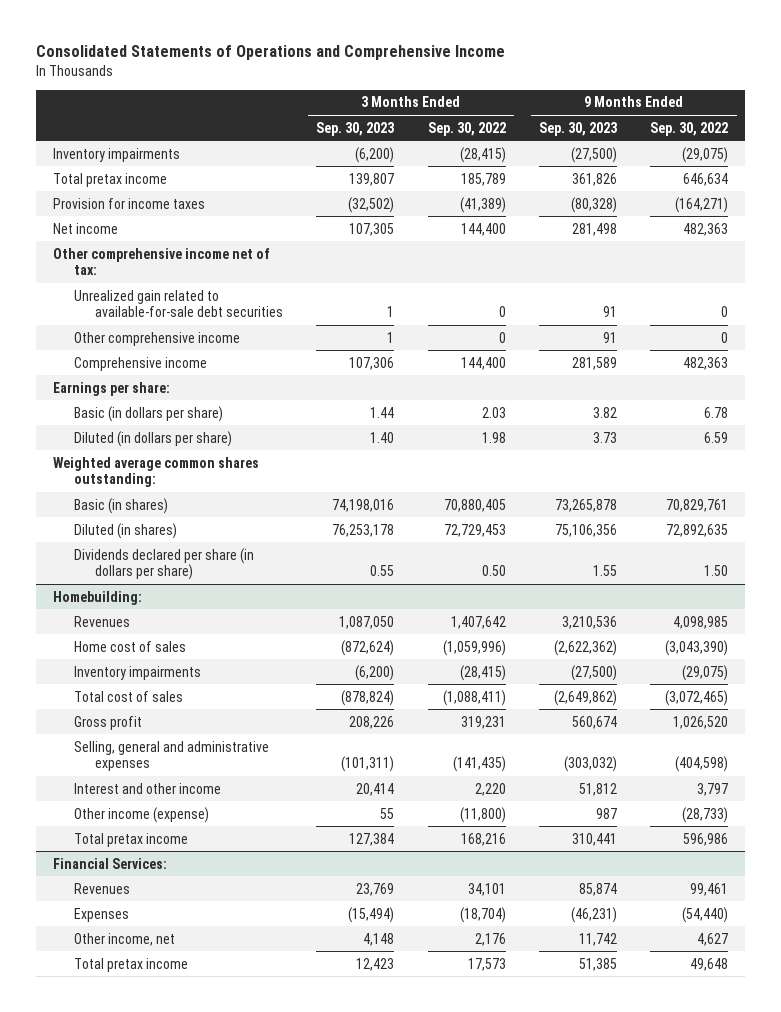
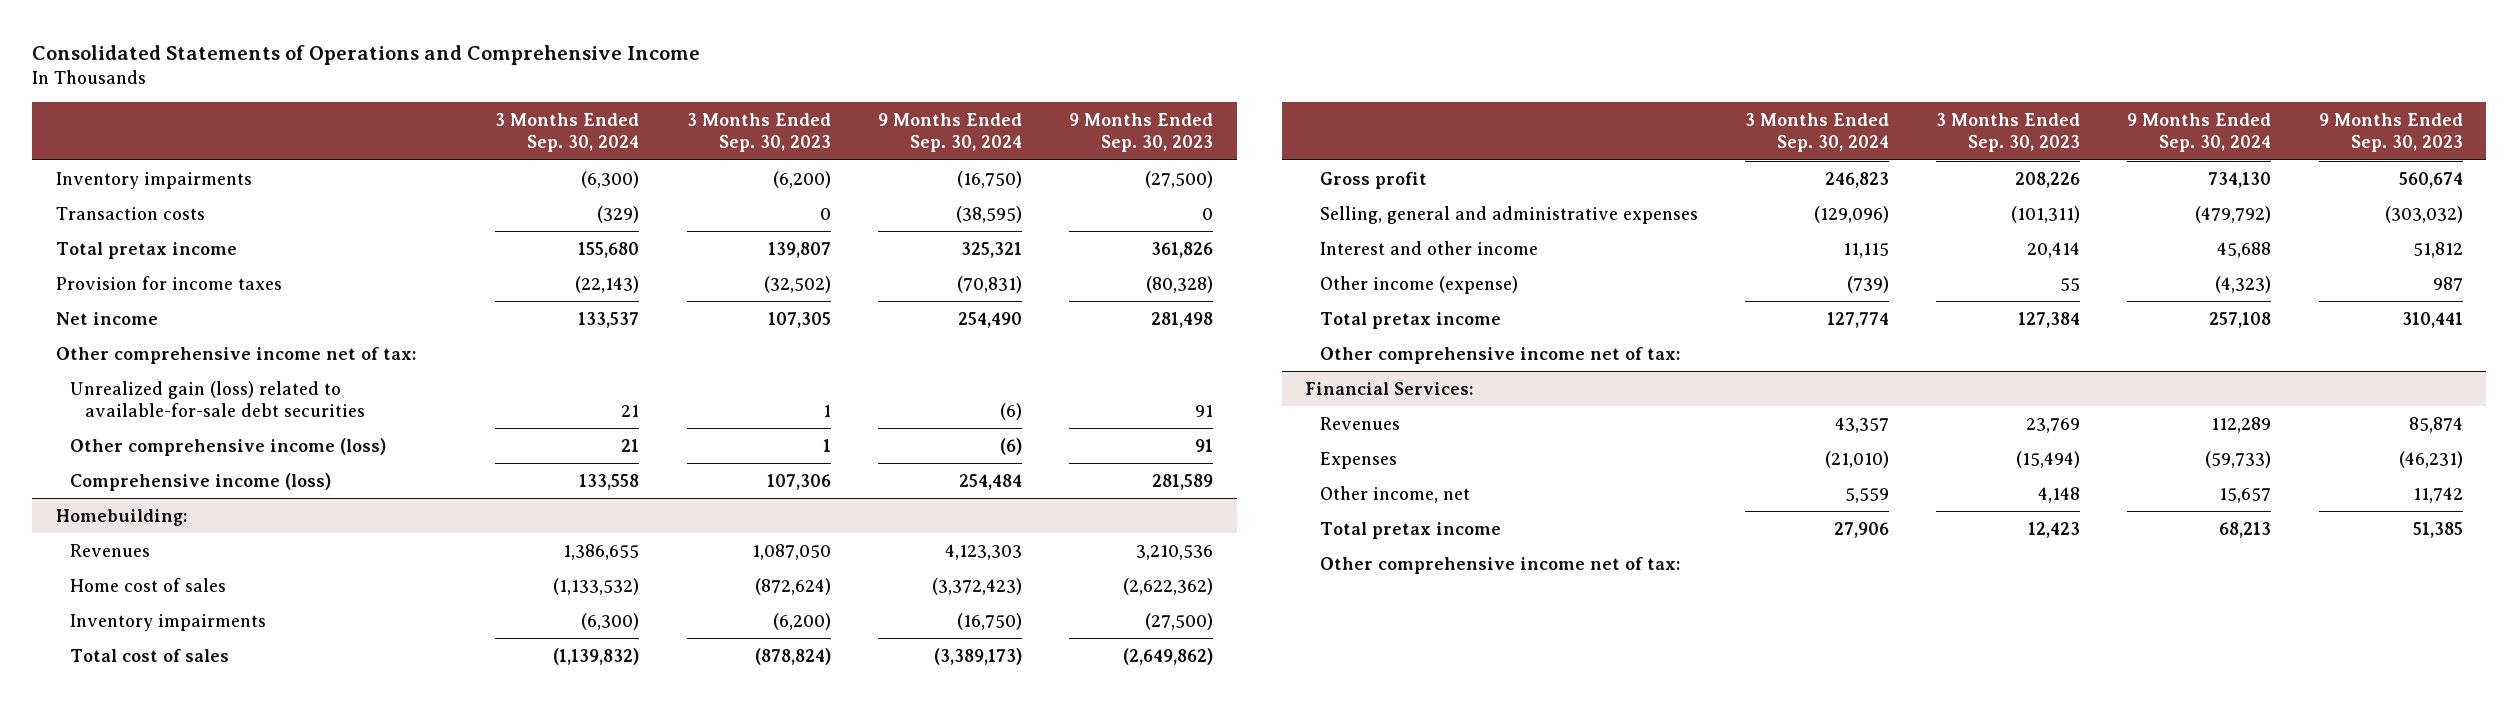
[427,121,506,136] Sep. 30, 2022 -> none
[650,121,729,136] Sep. 30, 2022 -> none
none -> [495,113,640,153] 3 Months Ended Sep. 30, 2024
none -> [877,113,1022,153] 9 Months Ended Sep. 30, 2024
none -> [55,206,205,220] Transaction costs
[52,381,170,396] Earnings per share: -> none
[73,405,223,422] Basic (in dollars per share) -> none
[73,430,232,447] Diluted (in dollars per share) -> none
[52,456,259,488] Weighted average common shares outstanding: -> none
[73,497,168,514] Basic (in shares) -> none
[73,522,177,539] Diluted (in shares) -> none
[73,547,254,581] Dividends declared per share (in dollars per share) -> none
[73,289,283,318] Unrealized gain related to available-for-sale debt securities -> [70,380,365,417] Unrealized gain (loss) related to available-for-sale debt securities
[73,331,240,346] Other comprehensive income -> [70,437,387,456] Other comprehensive income (loss)
[73,356,207,371] Comprehensive income -> [70,472,332,491] Comprehensive income (loss)
none -> [1319,346,1680,364] Other comprehensive income net of tax:
none -> [1319,556,1680,574] Other comprehensive income net of tax:

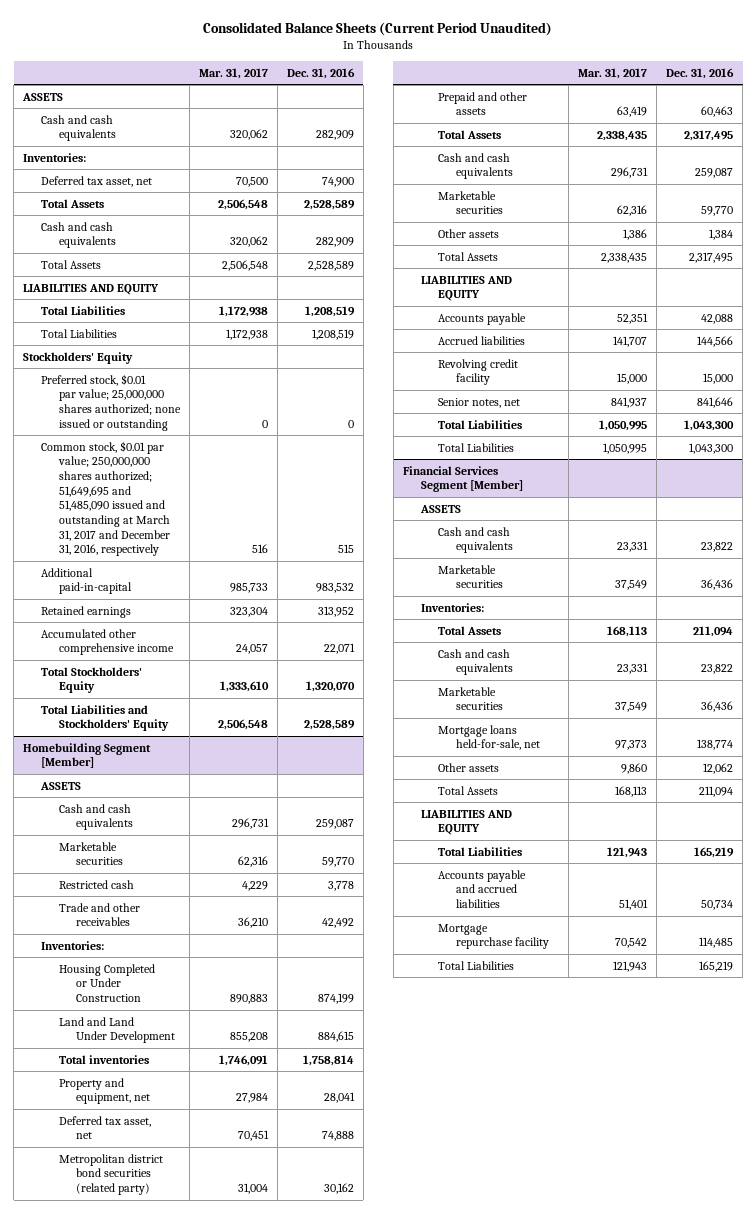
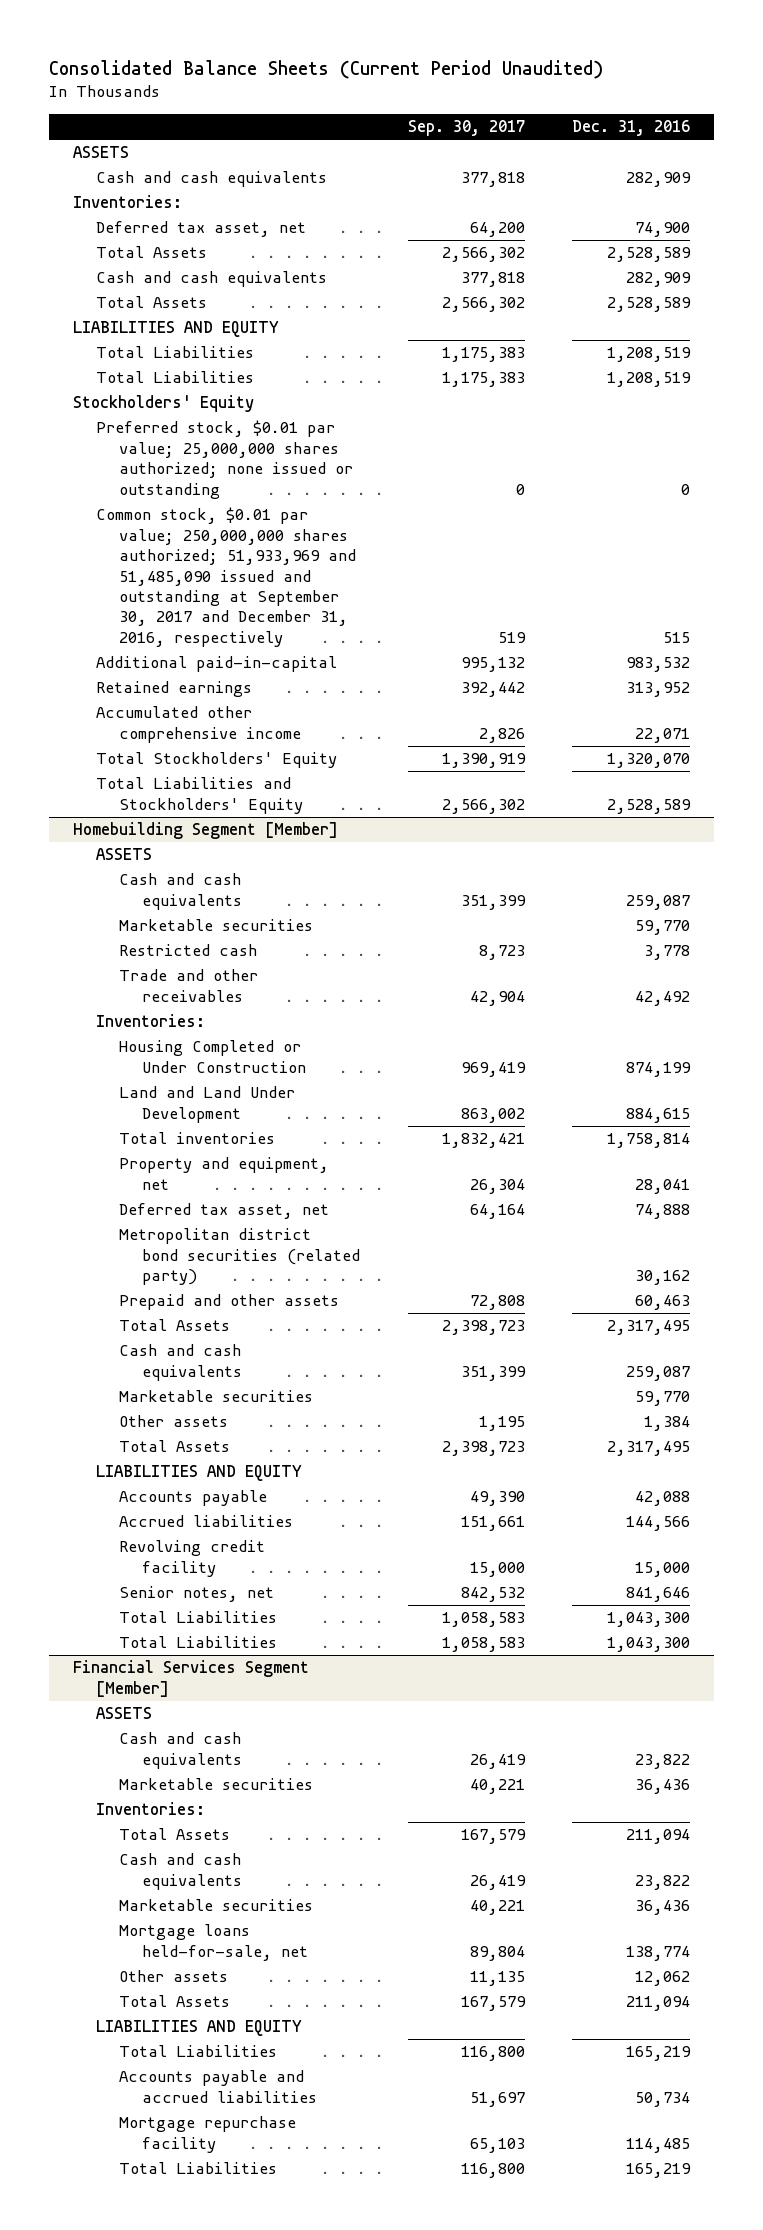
[198,67,268,79] Mar. 31, 2017 -> none
none -> [407,120,525,137] Sep. 30, 2017
[40,440,170,557] Common stock, $0.01 par value; 250,000,000 shares authorized; 51,649,695 and 51,485,090 issued and outstanding at March 31, 2017 and December 31, 2016, respectively -> [96,507,357,647] Common stock, $0.01 par value; 250,000,000 shares authorized; 51,933,969 and 51,485,090 issued and outstanding at September 30, 2017 and December 31, 2016, respectively

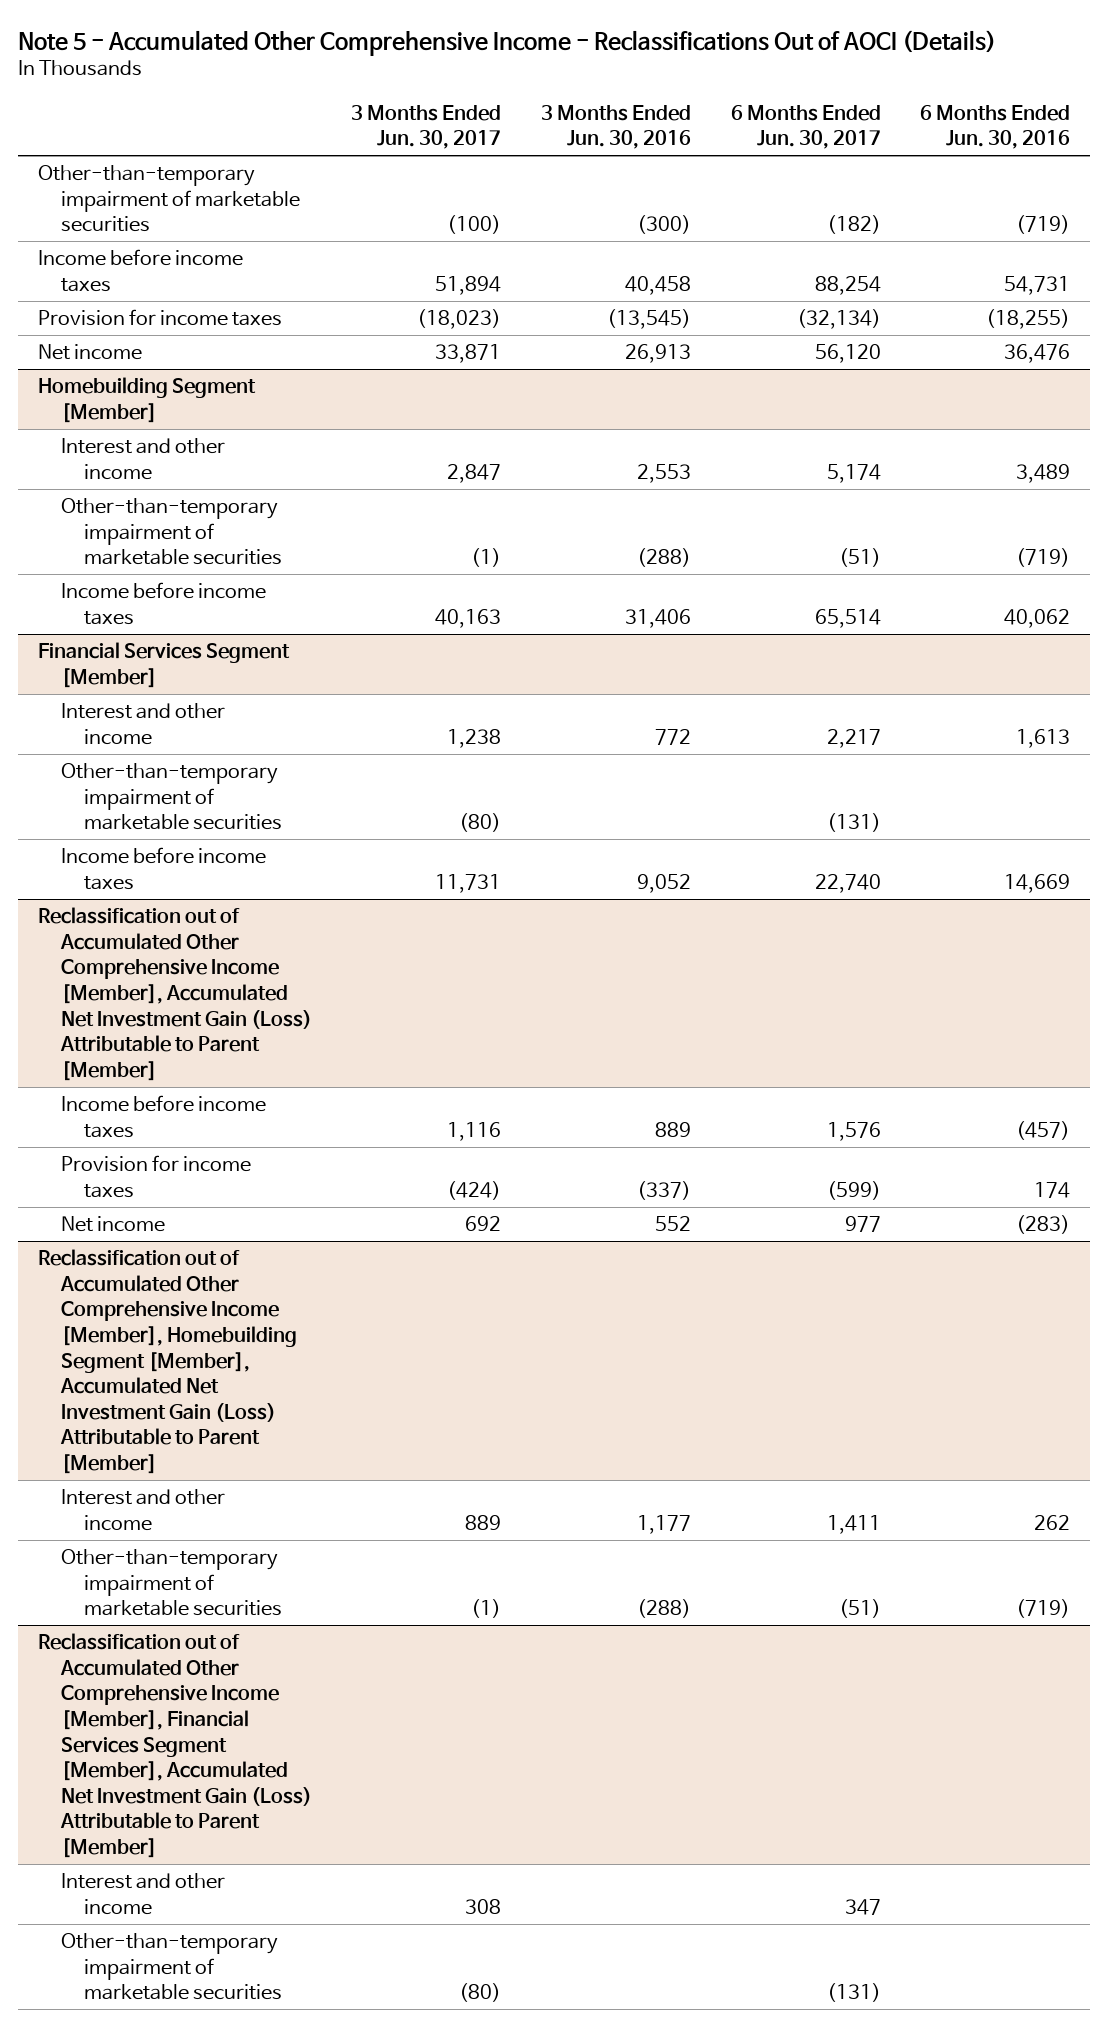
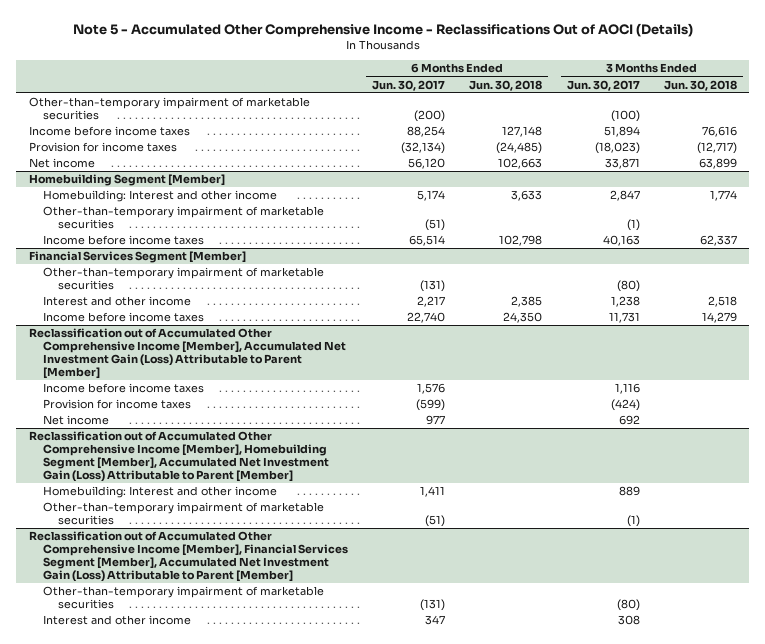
[540,104,691,150] 3 Months Ended Jun. 30, 2016 -> none
[920,104,1071,150] 6 Months Ended Jun. 30, 2016 -> none
none -> [469,79,543,91] Jun. 30, 2018
none -> [663,79,737,91] Jun. 30, 2018
[826,215,881,235] (182) -> [414,110,446,123] (200)
[60,438,225,480] Interest and other income -> [43,190,278,203] Homebuilding: Interest and other income
[60,703,225,745] Interest and other income -> [43,296,192,307] Interest and other income
[60,1489,225,1531] Interest and other income -> [43,486,278,499] Homebuilding: Interest and other income
[60,1873,225,1915] Interest and other income -> [43,615,192,626] Interest and other income

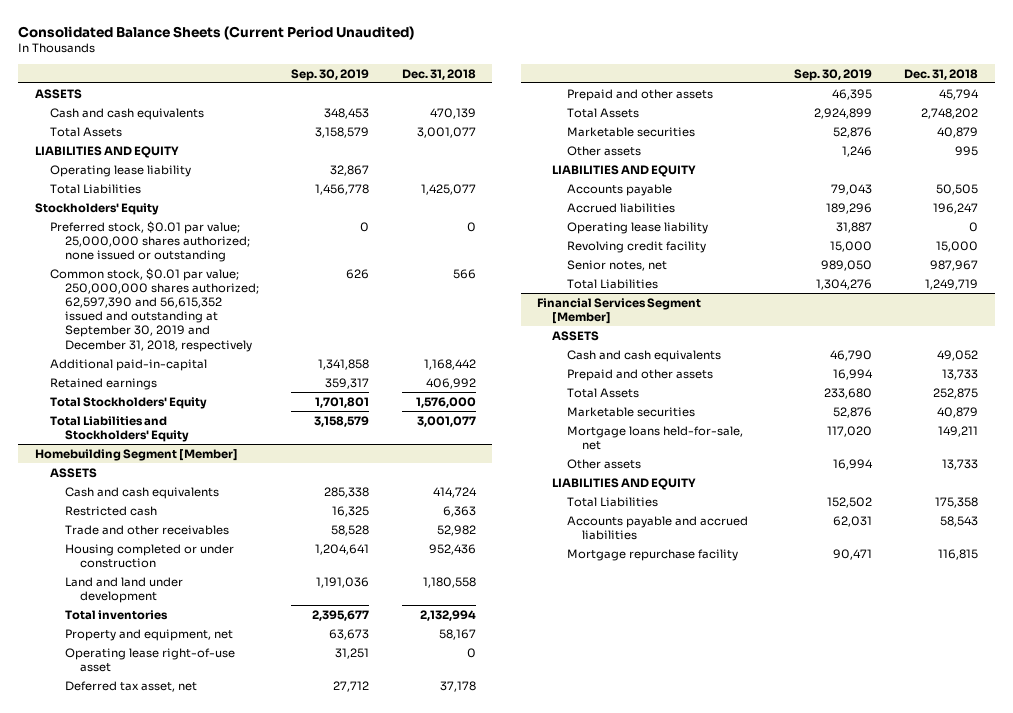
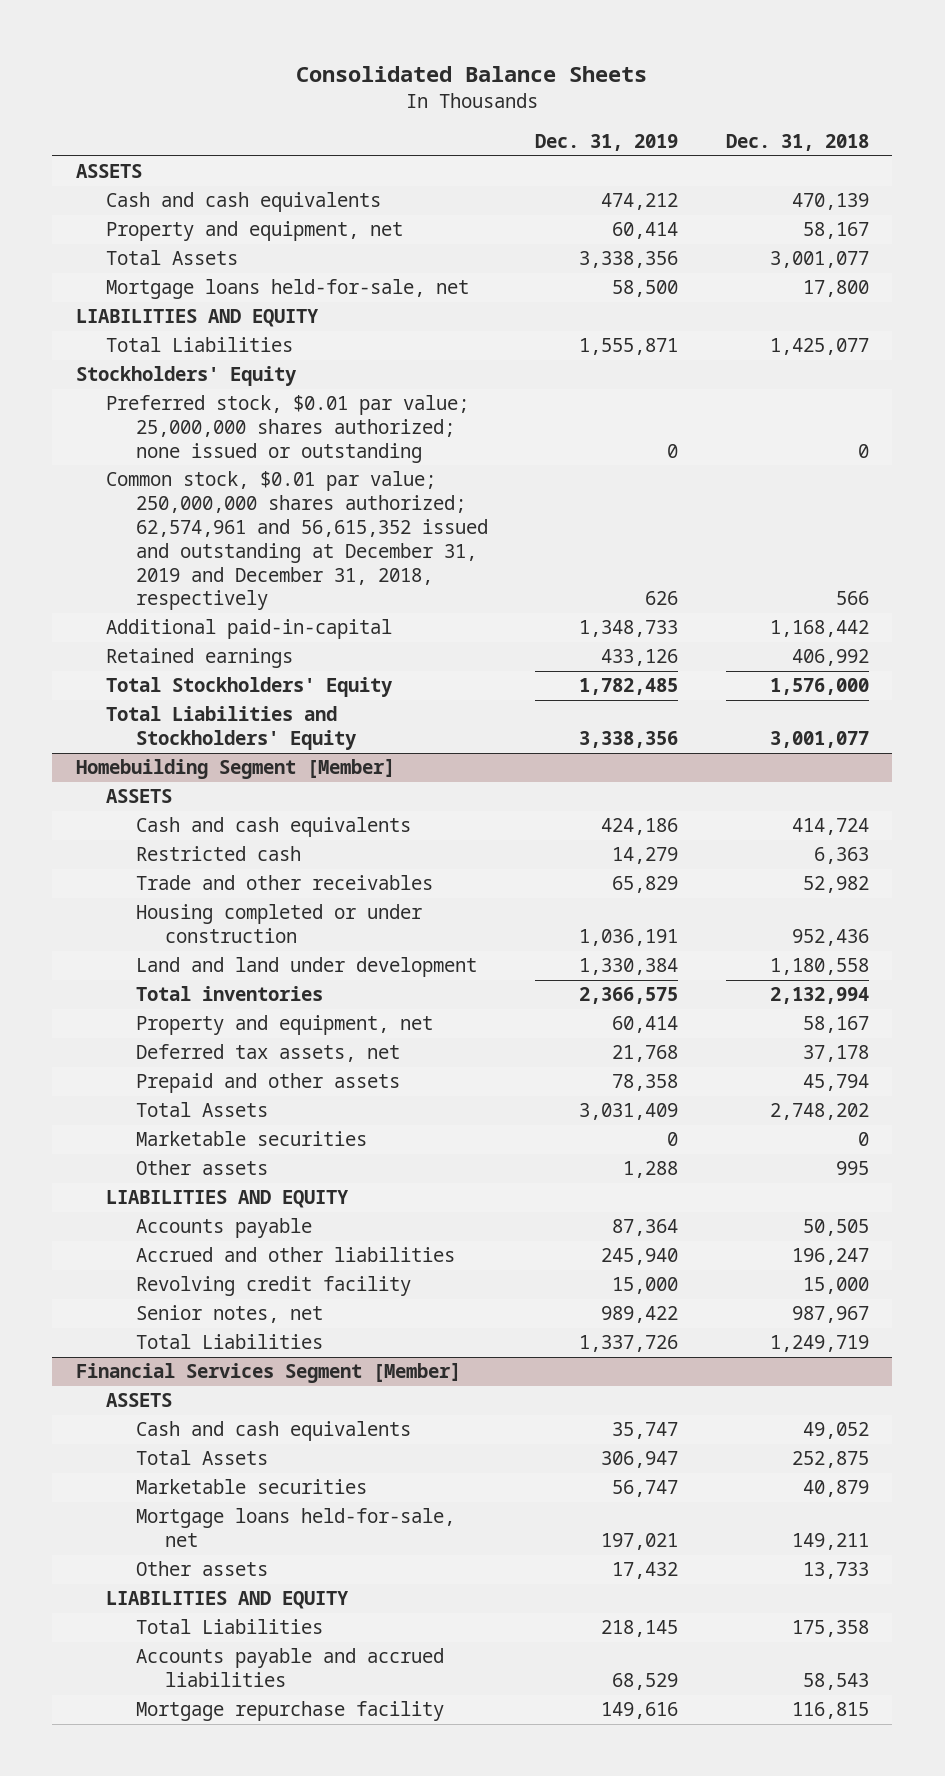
[18,25,415,40] Consolidated Balance Sheets (Current Period Unaudited) -> [296,66,648,83] Consolidated Balance Sheets
[291,68,370,81] Sep. 30, 2019 -> none
none -> [535,134,679,152] Dec. 31, 2019
none -> [105,221,403,242] Property and equipment, net
none -> [105,279,469,300] Mortgage loans held-for-sale, net
[49,164,191,177] Operating lease liability -> none
[49,267,259,352] Common stock, $0.01 par value; 250,000,000 shares authorized; 62,597,390 and 56,615,352 issued and outstanding at September 30, 2019 and December 31, 2018, respectively -> [105,471,488,611] Common stock, $0.01 par value; 250,000,000 shares authorized; 62,574,961 and 56,615,352 issued and outstanding at December 31, 2019 and December 31, 2018, respectively
[64,647,235,672] Operating lease right-of-use asset -> none
[64,680,197,692] Deferred tax asset, net -> [135,1044,400,1063] Deferred tax assets, net
[937,126,979,138] 40,879 -> [857,1132,869,1147] 0
[567,221,709,234] Operating lease liability -> none
[567,202,676,213] Accrued liabilities -> [135,1247,455,1263] Accrued and other liabilities
[567,368,714,381] Prepaid and other assets -> none

